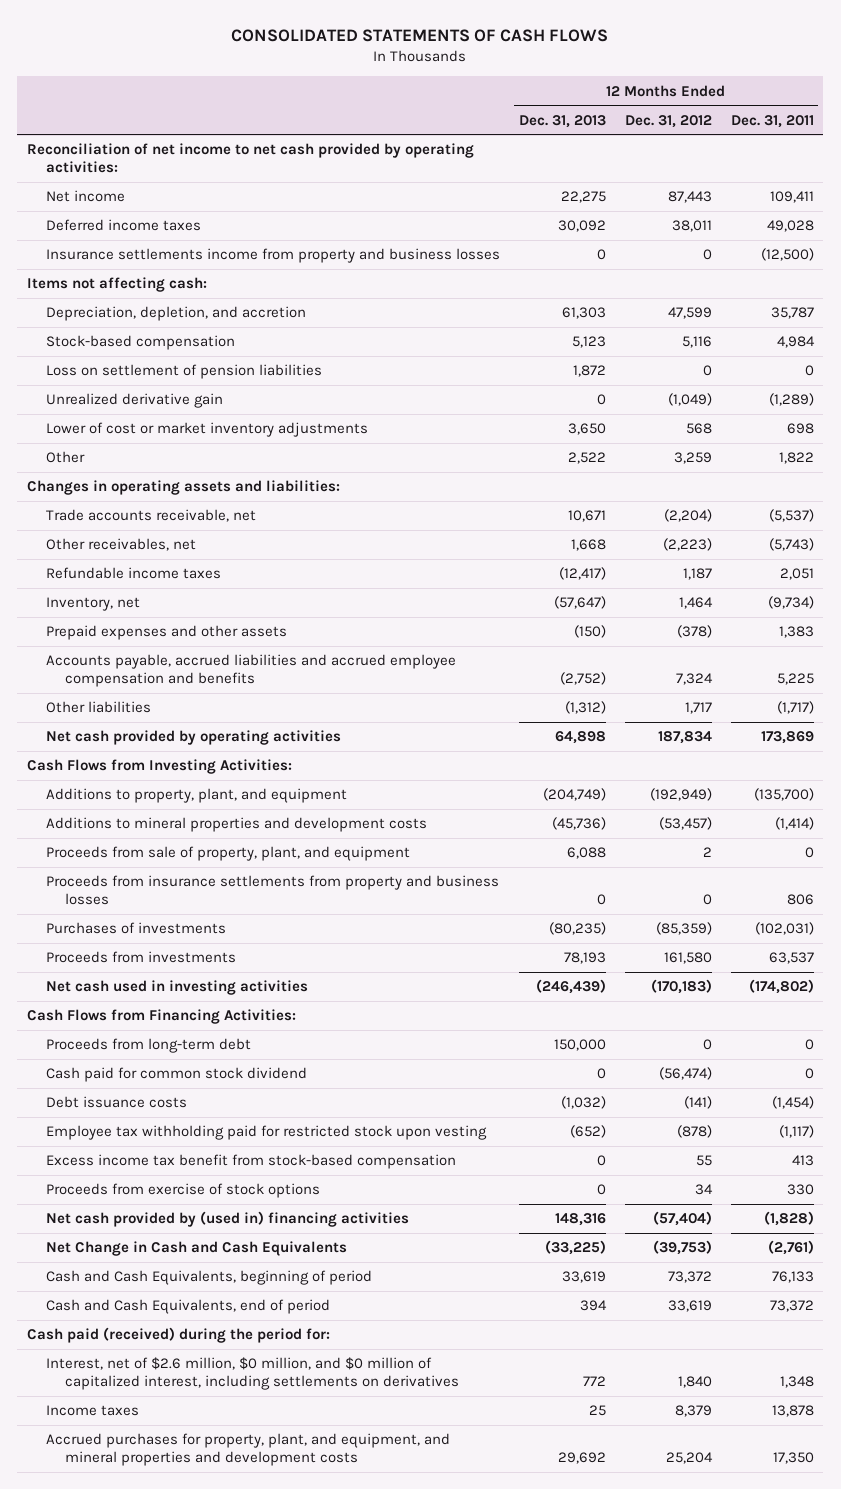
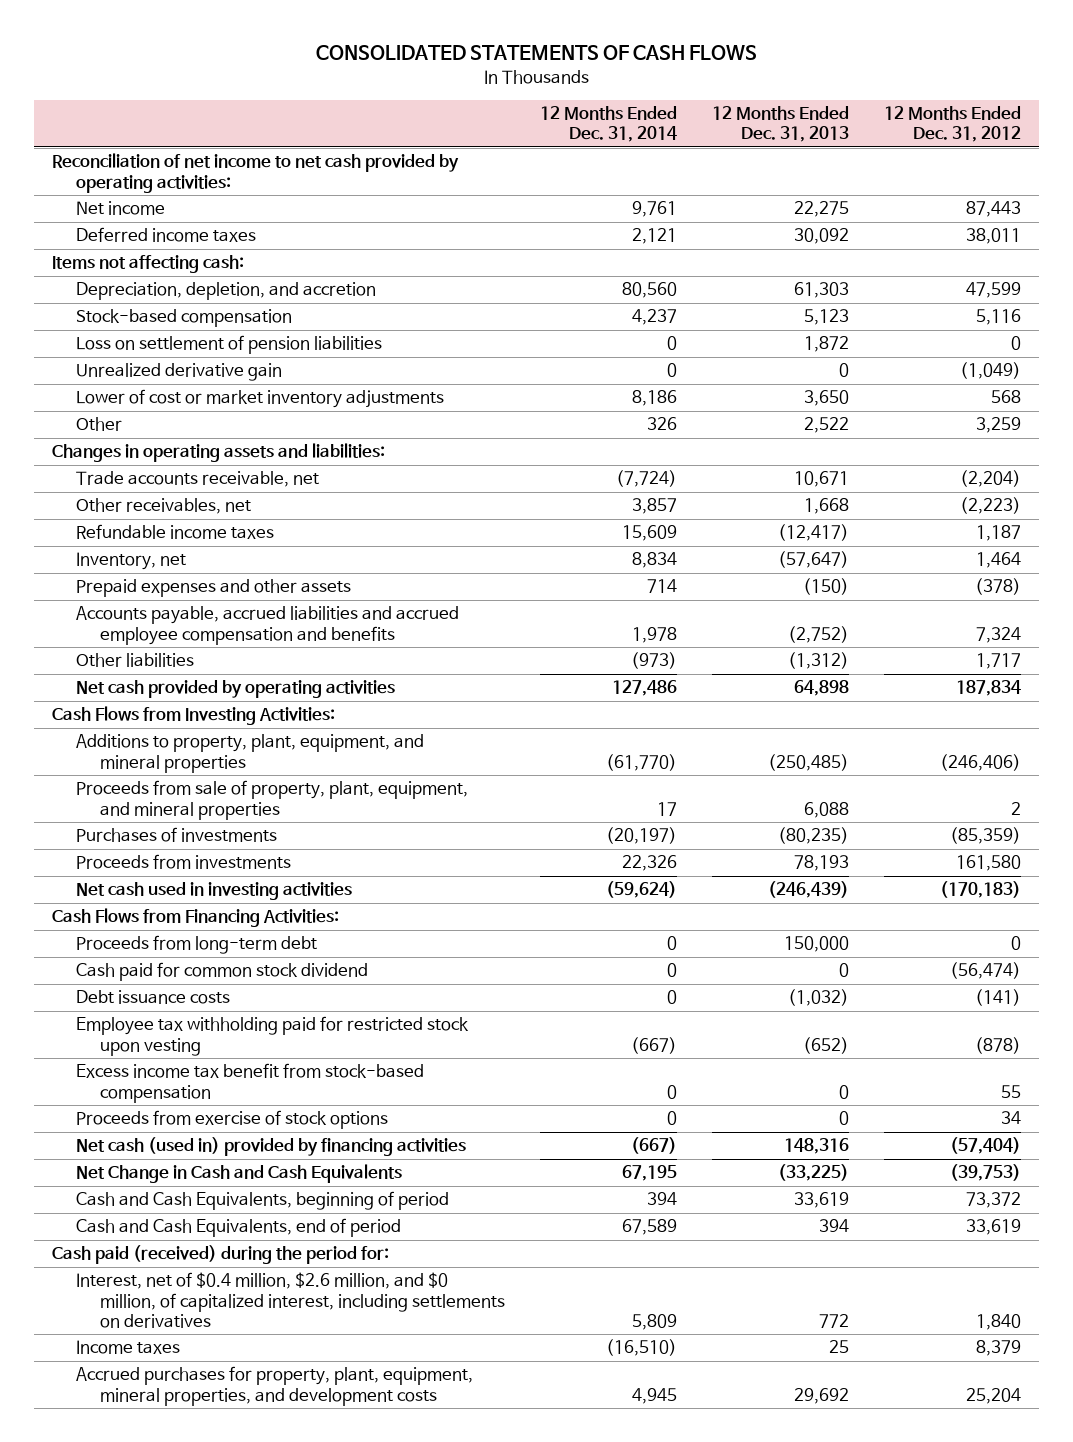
[730,114,814,128] Dec. 31, 2011 -> none
none -> [539,106,677,143] 12 Months Ended Dec. 31, 2014
[45,248,500,264] Insurance settlements income from property and business losses -> none
[45,817,427,833] Additions to mineral properties and development costs -> none
[45,875,499,906] Proceeds from insurance settlements from property and business losses -> none
[45,788,347,804] Additions to property, plant, and equipment -> [75,734,424,773] Additions to property, plant, equipment, and mineral properties
[542,788,606,802] (204,749) -> [767,753,849,771] (250,485)
[649,788,712,802] (192,949) -> [940,753,1022,771] (246,406)
[45,846,410,862] Proceeds from sale of property, plant, and equipment -> [75,780,468,820] Proceeds from sale of property, plant, equipment, and mineral properties
[45,1211,409,1228] Net cash provided by (used in) financing activities -> [75,1137,466,1157] Net cash (used in) provided by financing activities
[45,1357,460,1391] Interest, net of $2.6 million, $0 million, and $0 million of capitalized interest, including settlements on derivatives -> [75,1272,505,1328] Interest, net of $0.4 million, $2.6 million, and $0 million, of capitalized interest, including settlements on derivatives
[45,1433,450,1467] Accrued purchases for property, plant, and equipment, and mineral properties and development costs -> [75,1366,473,1406] Accrued purchases for property, plant, equipment, mineral properties, and development costs

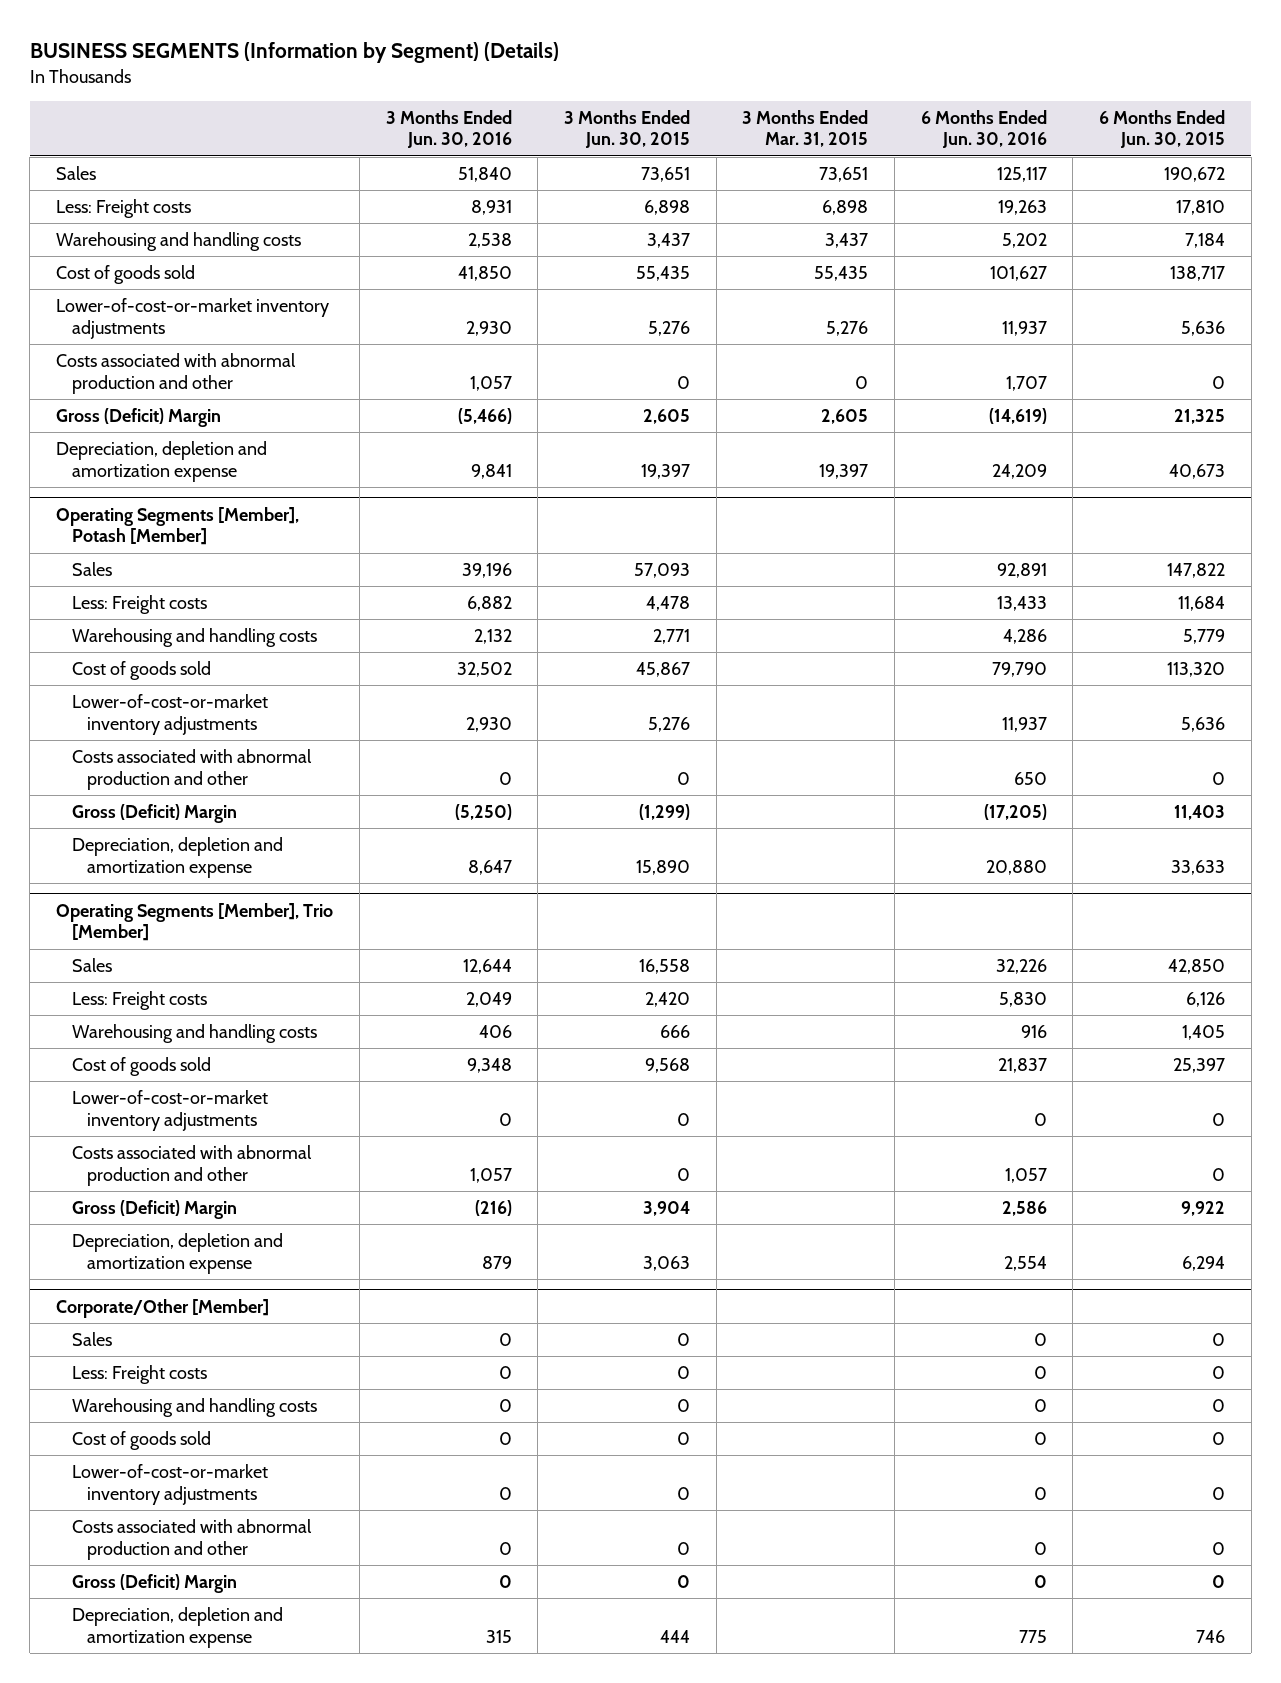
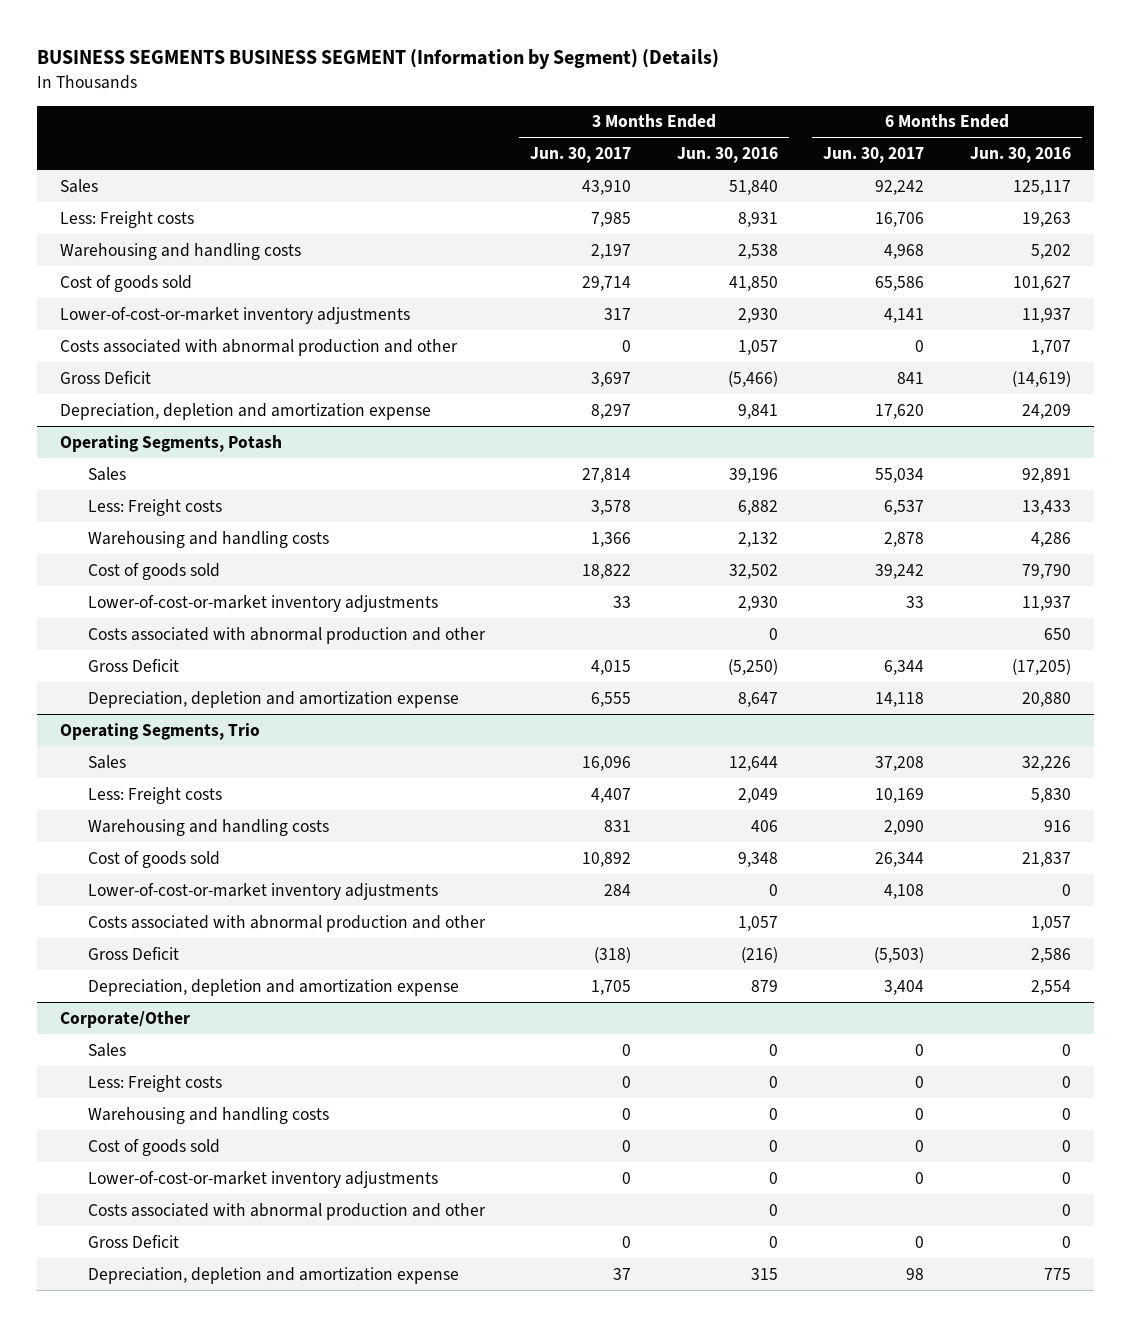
[29,42,559,64] BUSINESS SEGMENTS (Information by Segment) (Details) -> [36,49,719,70] BUSINESS SEGMENTS BUSINESS SEGMENT (Information by Segment) (Details)
[563,109,690,149] 3 Months Ended Jun. 30, 2015 -> none
[742,109,869,148] 3 Months Ended Mar. 31, 2015 -> none
[1099,109,1226,149] 6 Months Ended Jun. 30, 2015 -> none
none -> [530,147,632,164] Jun. 30, 2017
none -> [823,147,925,164] Jun. 30, 2017
[56,408,222,428] Gross (Deficit) Margin -> [59,370,151,384] Gross Deficit
[56,506,300,546] Operating Segments [Member], Potash [Member] -> [59,434,282,452] Operating Segments, Potash
[71,804,237,824] Gross (Deficit) Margin -> [87,658,179,672] Gross Deficit
[56,902,334,942] Operating Segments [Member], Trio [Member] -> [59,722,260,740] Operating Segments, Trio
[71,1200,237,1220] Gross (Deficit) Margin -> [87,946,179,960] Gross Deficit
[56,1298,270,1318] Corporate/Other [Member] -> [59,1010,190,1028] Corporate/Other
[71,1574,237,1594] Gross (Deficit) Margin -> [87,1234,179,1248] Gross Deficit

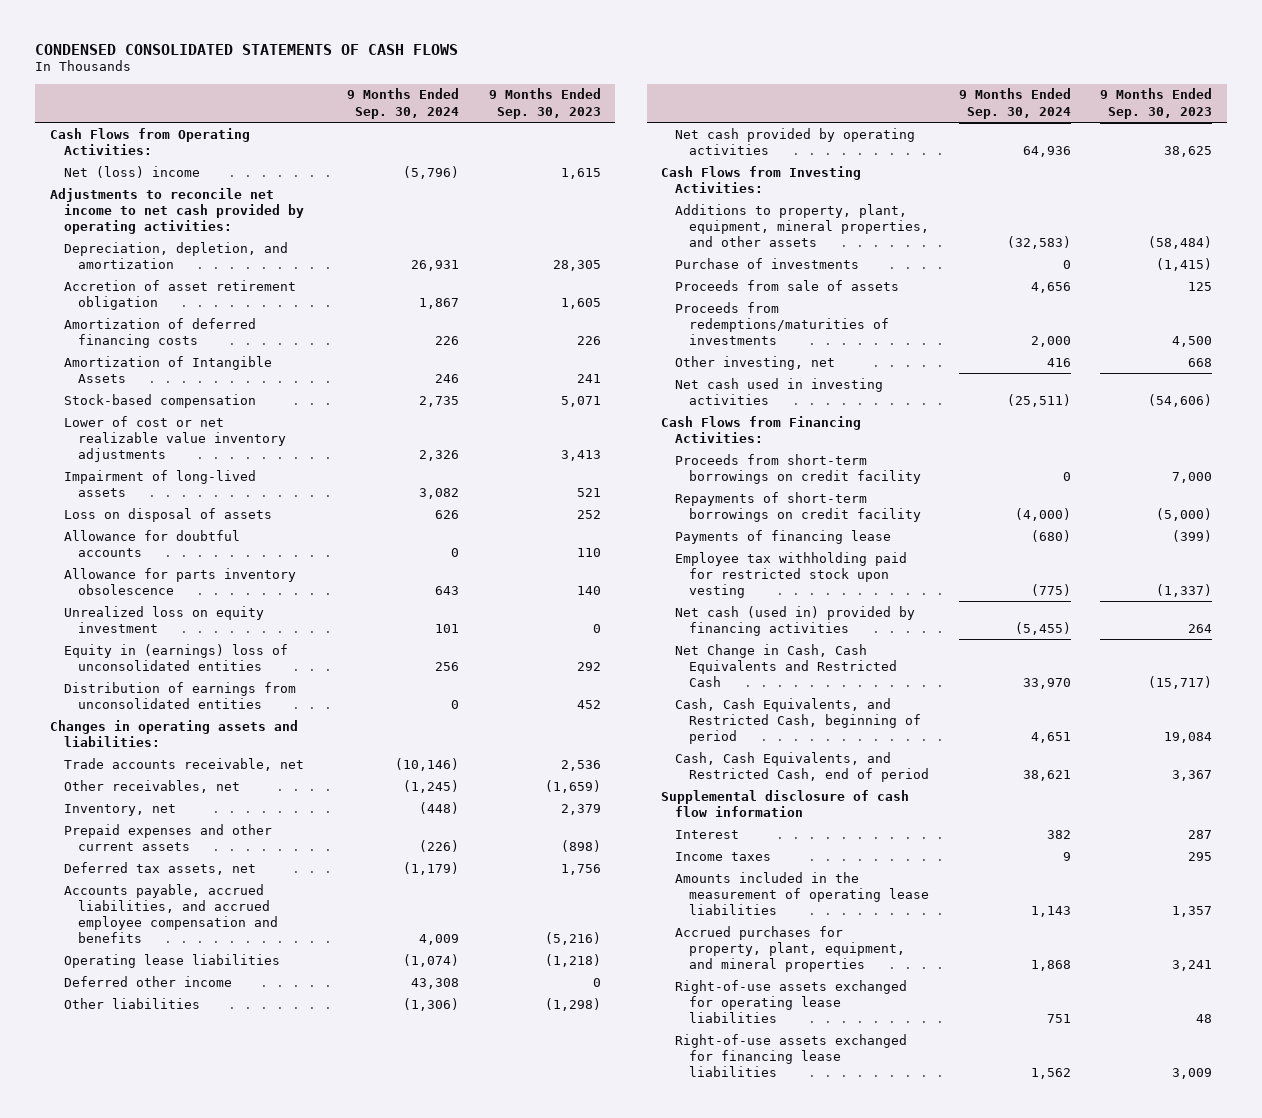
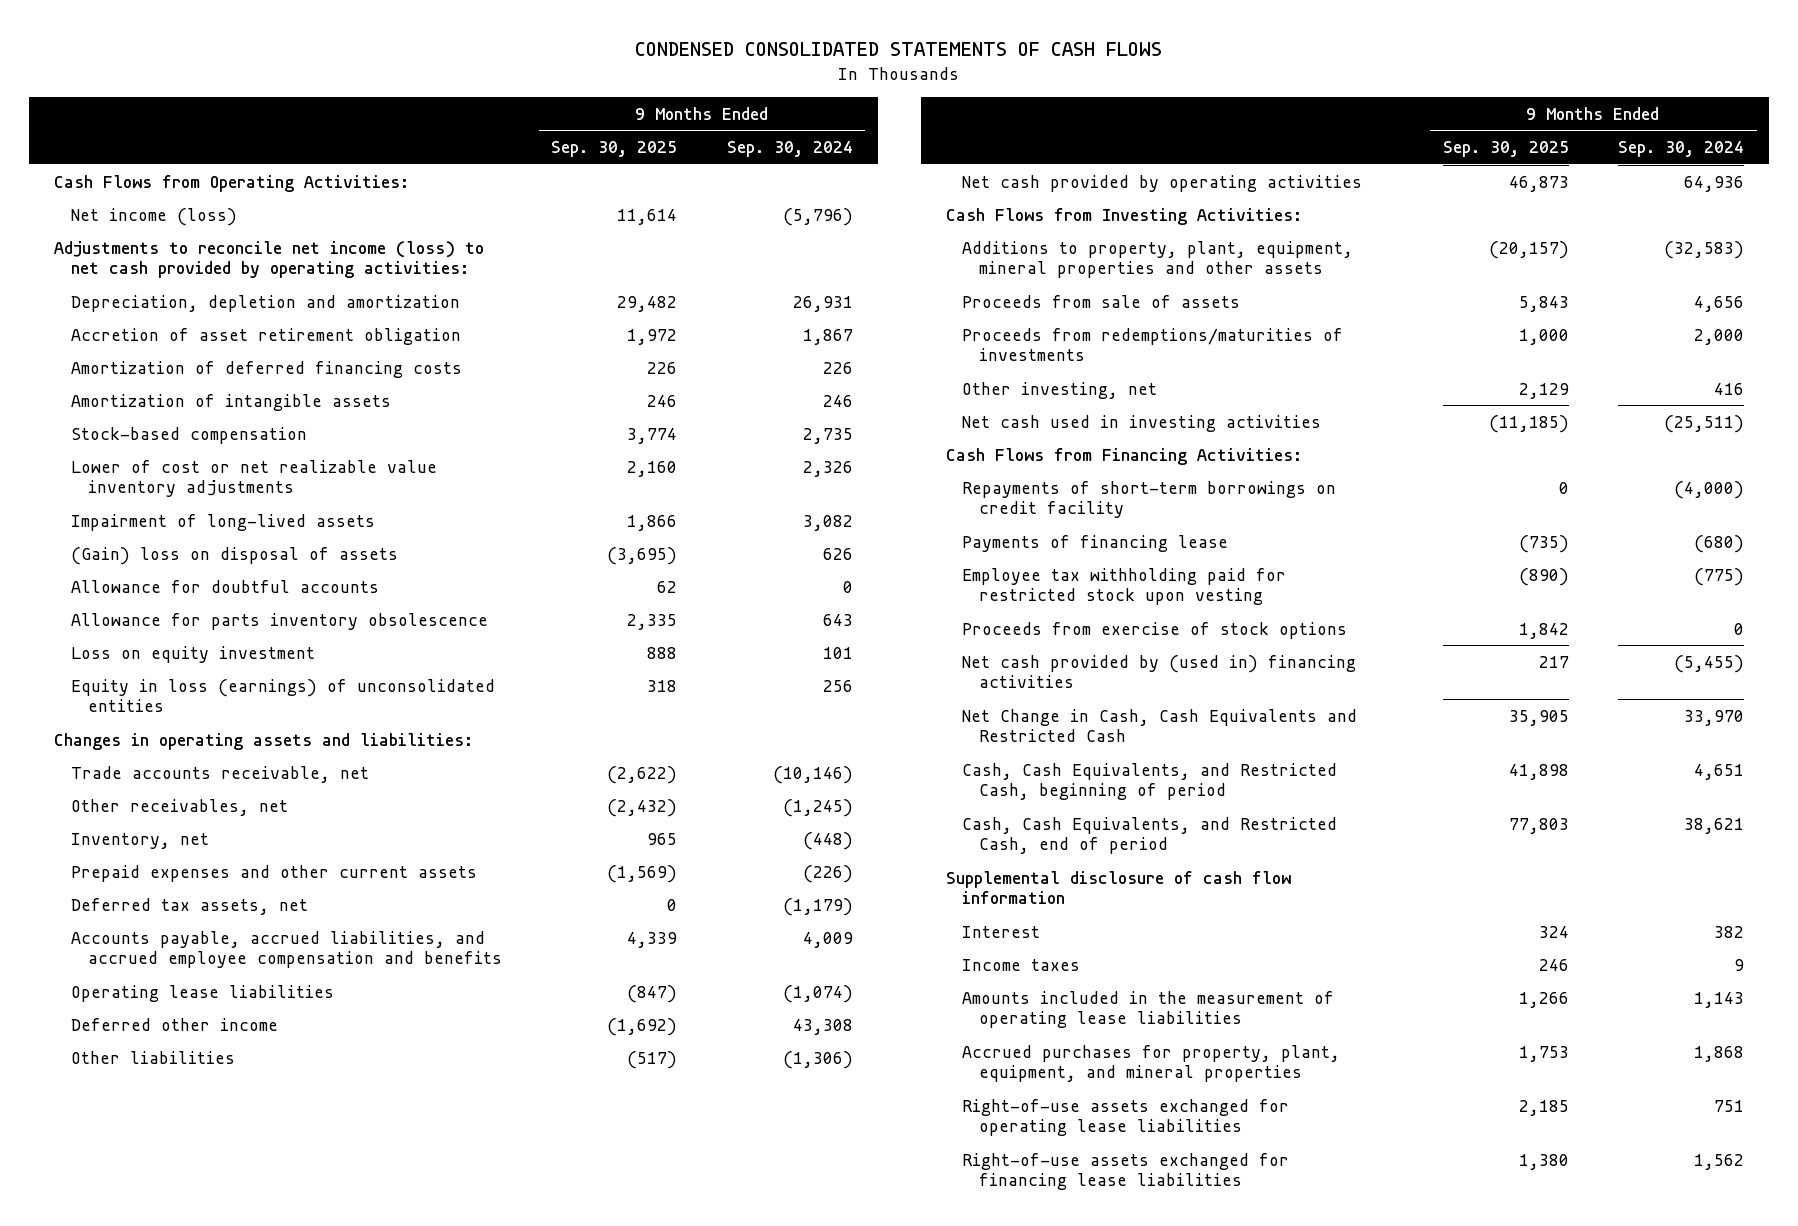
[488,88,601,119] 9 Months Ended Sep. 30, 2023 -> none
none -> [551,140,678,157] Sep. 30, 2025
[63,165,200,178] Net (loss) income -> [71,207,238,226] Net income (loss)
[49,187,304,234] Adjustments to reconcile net income to net cash provided by operating activities: -> [54,240,485,279] Adjustments to reconcile net income (loss) to net cash provided by operating activities:
[63,241,288,269] Depreciation, depletion, and amortization -> [71,294,461,312] Depreciation, depletion and amortization
[63,355,272,383] Amortization of Intangible Assets -> [71,393,392,411] Amortization of intangible assets
[63,507,272,522] Loss on disposal of assets -> [71,546,399,565] (Gain) loss on disposal of assets
[63,681,296,709] Distribution of earnings from unconsolidated entities -> none
[63,605,264,633] Unrealized loss on equity investment -> [71,645,316,663] Loss on equity investment
[63,643,288,671] Equity in (earnings) loss of unconsolidated entities -> [71,678,496,713] Equity in loss (earnings) of unconsolidated entities
[675,257,860,269] Purchase of investments -> none
[675,203,930,247] Additions to property, plant, equipment, mineral properties, and other assets -> [962,240,1354,279] Additions to property, plant, equipment, mineral properties and other assets
[675,453,922,484] Proceeds from short-term borrowings on credit facility -> none
none -> [962,621,1348,639] Proceeds from exercise of stock options
[675,605,916,636] Net cash (used in) provided by financing activities -> [962,654,1357,689] Net cash provided by (used in) financing activities

